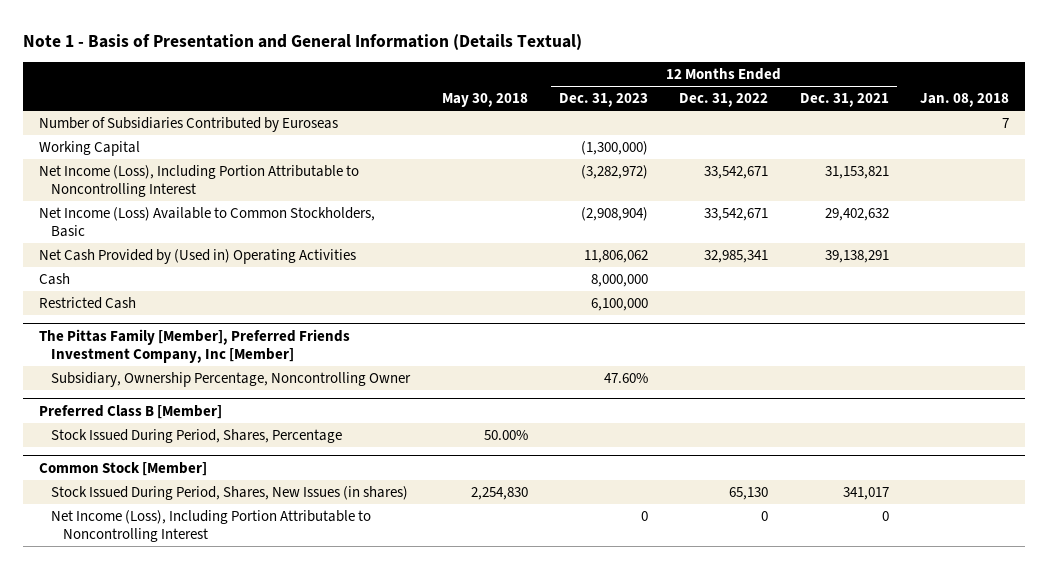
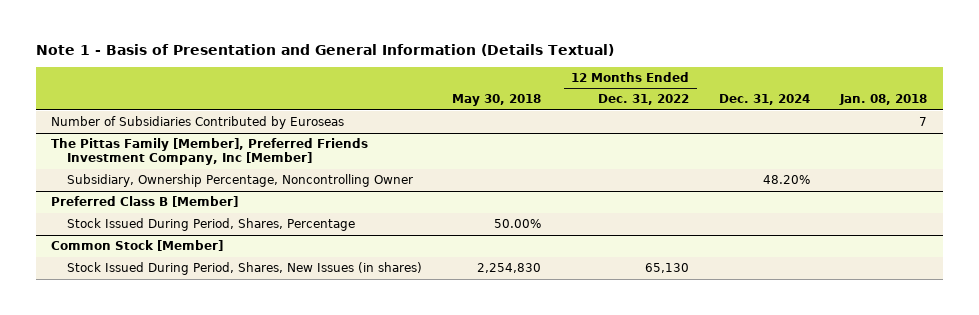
[559,93,649,108] Dec. 31, 2023 -> none
[799,93,889,108] Dec. 31, 2021 -> none
none -> [719,94,811,106] Dec. 31, 2024
[39,141,141,157] Working Capital -> none
[39,165,360,198] Net Income (Loss), Including Portion Attributable to Noncontrolling Interest -> none
[39,207,376,238] Net Income (Loss) Available to Common Stockholders, Basic -> none
[39,249,357,265] Net Cash Provided by (Used in) Operating Activities -> none
[39,273,71,286] Cash -> none
[39,297,137,310] Restricted Cash -> none
[51,510,372,543] Net Income (Loss), Including Portion Attributable to Noncontrolling Interest -> none

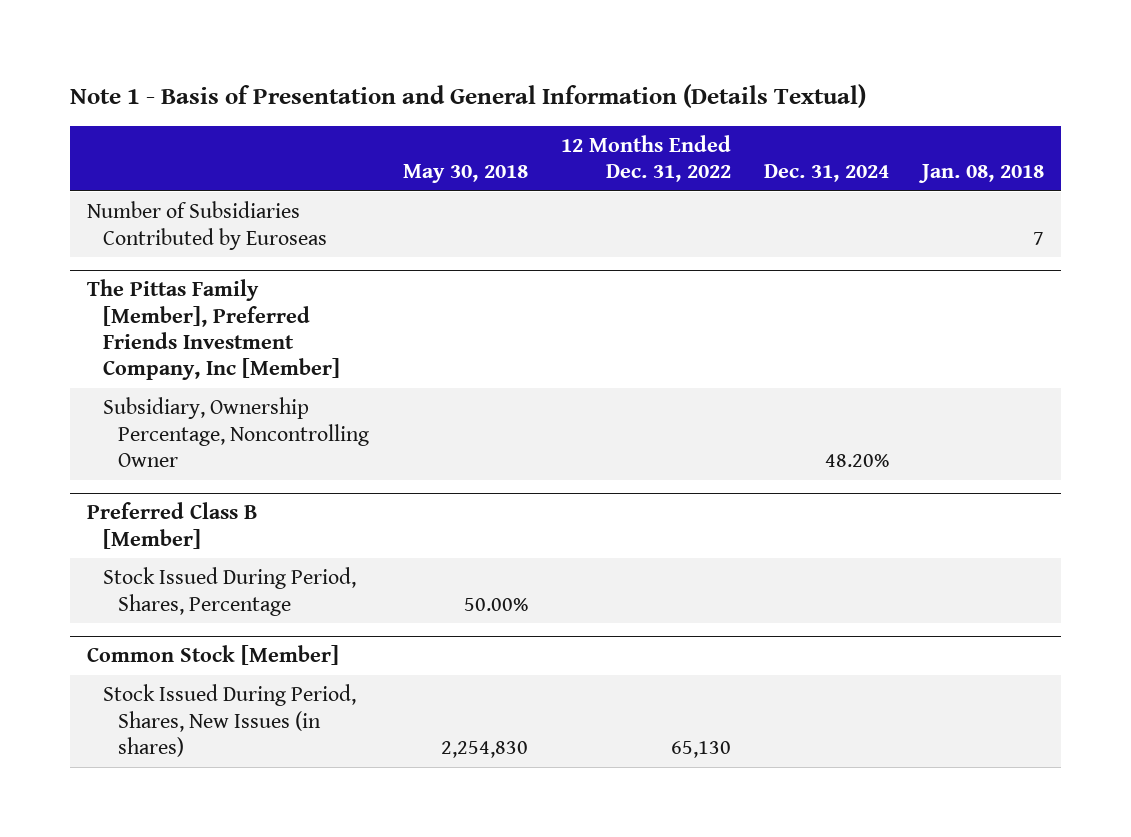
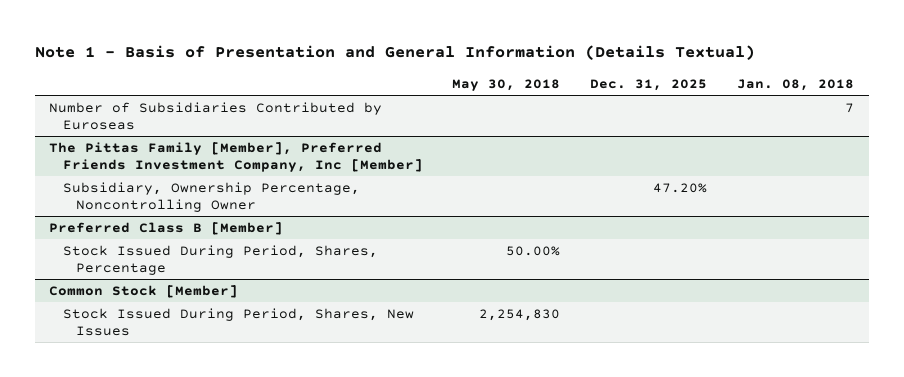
[560,134,731,183] 12 Months Ended Dec. 31, 2022 -> none
[764,164,890,183] Dec. 31, 2024 -> none
none -> [590,78,708,91] Dec. 31, 2025
[102,684,356,757] Stock Issued During Period, Shares, New Issues (in shares) -> [62,307,414,336] Stock Issued During Period, Shares, New Issues

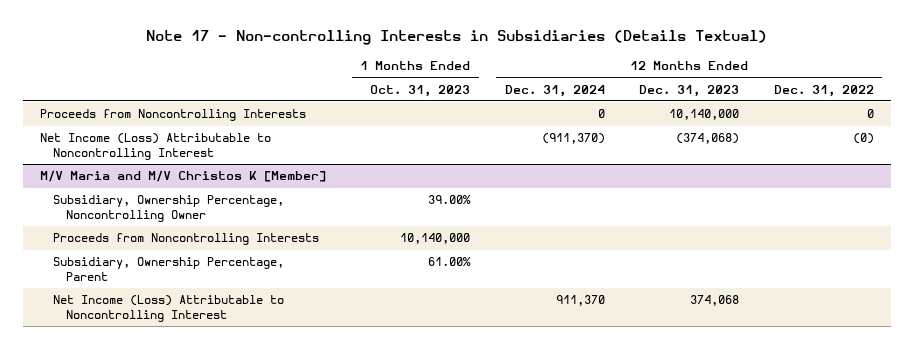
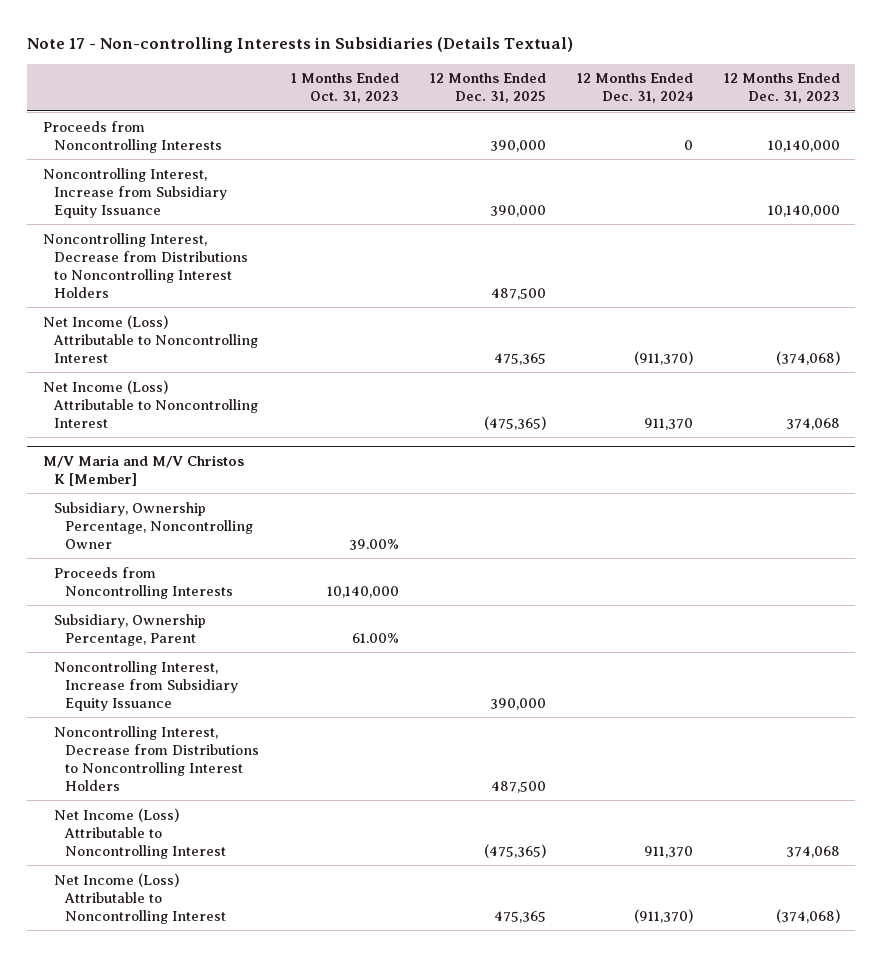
[773,84,874,97] Dec. 31, 2022 -> none
none -> [429,73,546,104] 12 Months Ended Dec. 31, 2025
none -> [42,167,228,218] Noncontrolling Interest, Increase from Subsidiary Equity Issuance
none -> [42,232,249,298] Noncontrolling Interest, Decrease from Distributions to Noncontrolling Interest Holders
none -> [42,379,259,428] Net Income (Loss) Attributable to Noncontrolling Interest
none -> [54,660,239,711] Noncontrolling Interest, Increase from Subsidiary Equity Issuance
none -> [54,725,260,791] Noncontrolling Interest, Decrease from Distributions to Noncontrolling Interest Holders
none -> [54,872,227,924] Net Income (Loss) Attributable to Noncontrolling Interest

